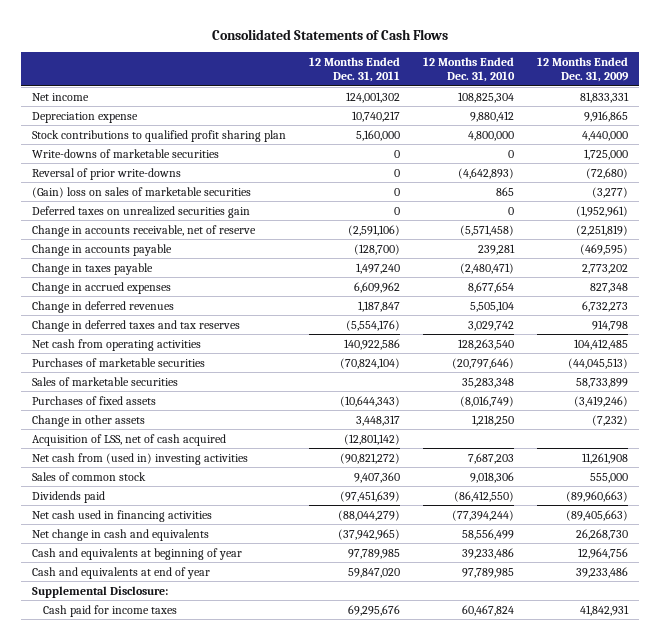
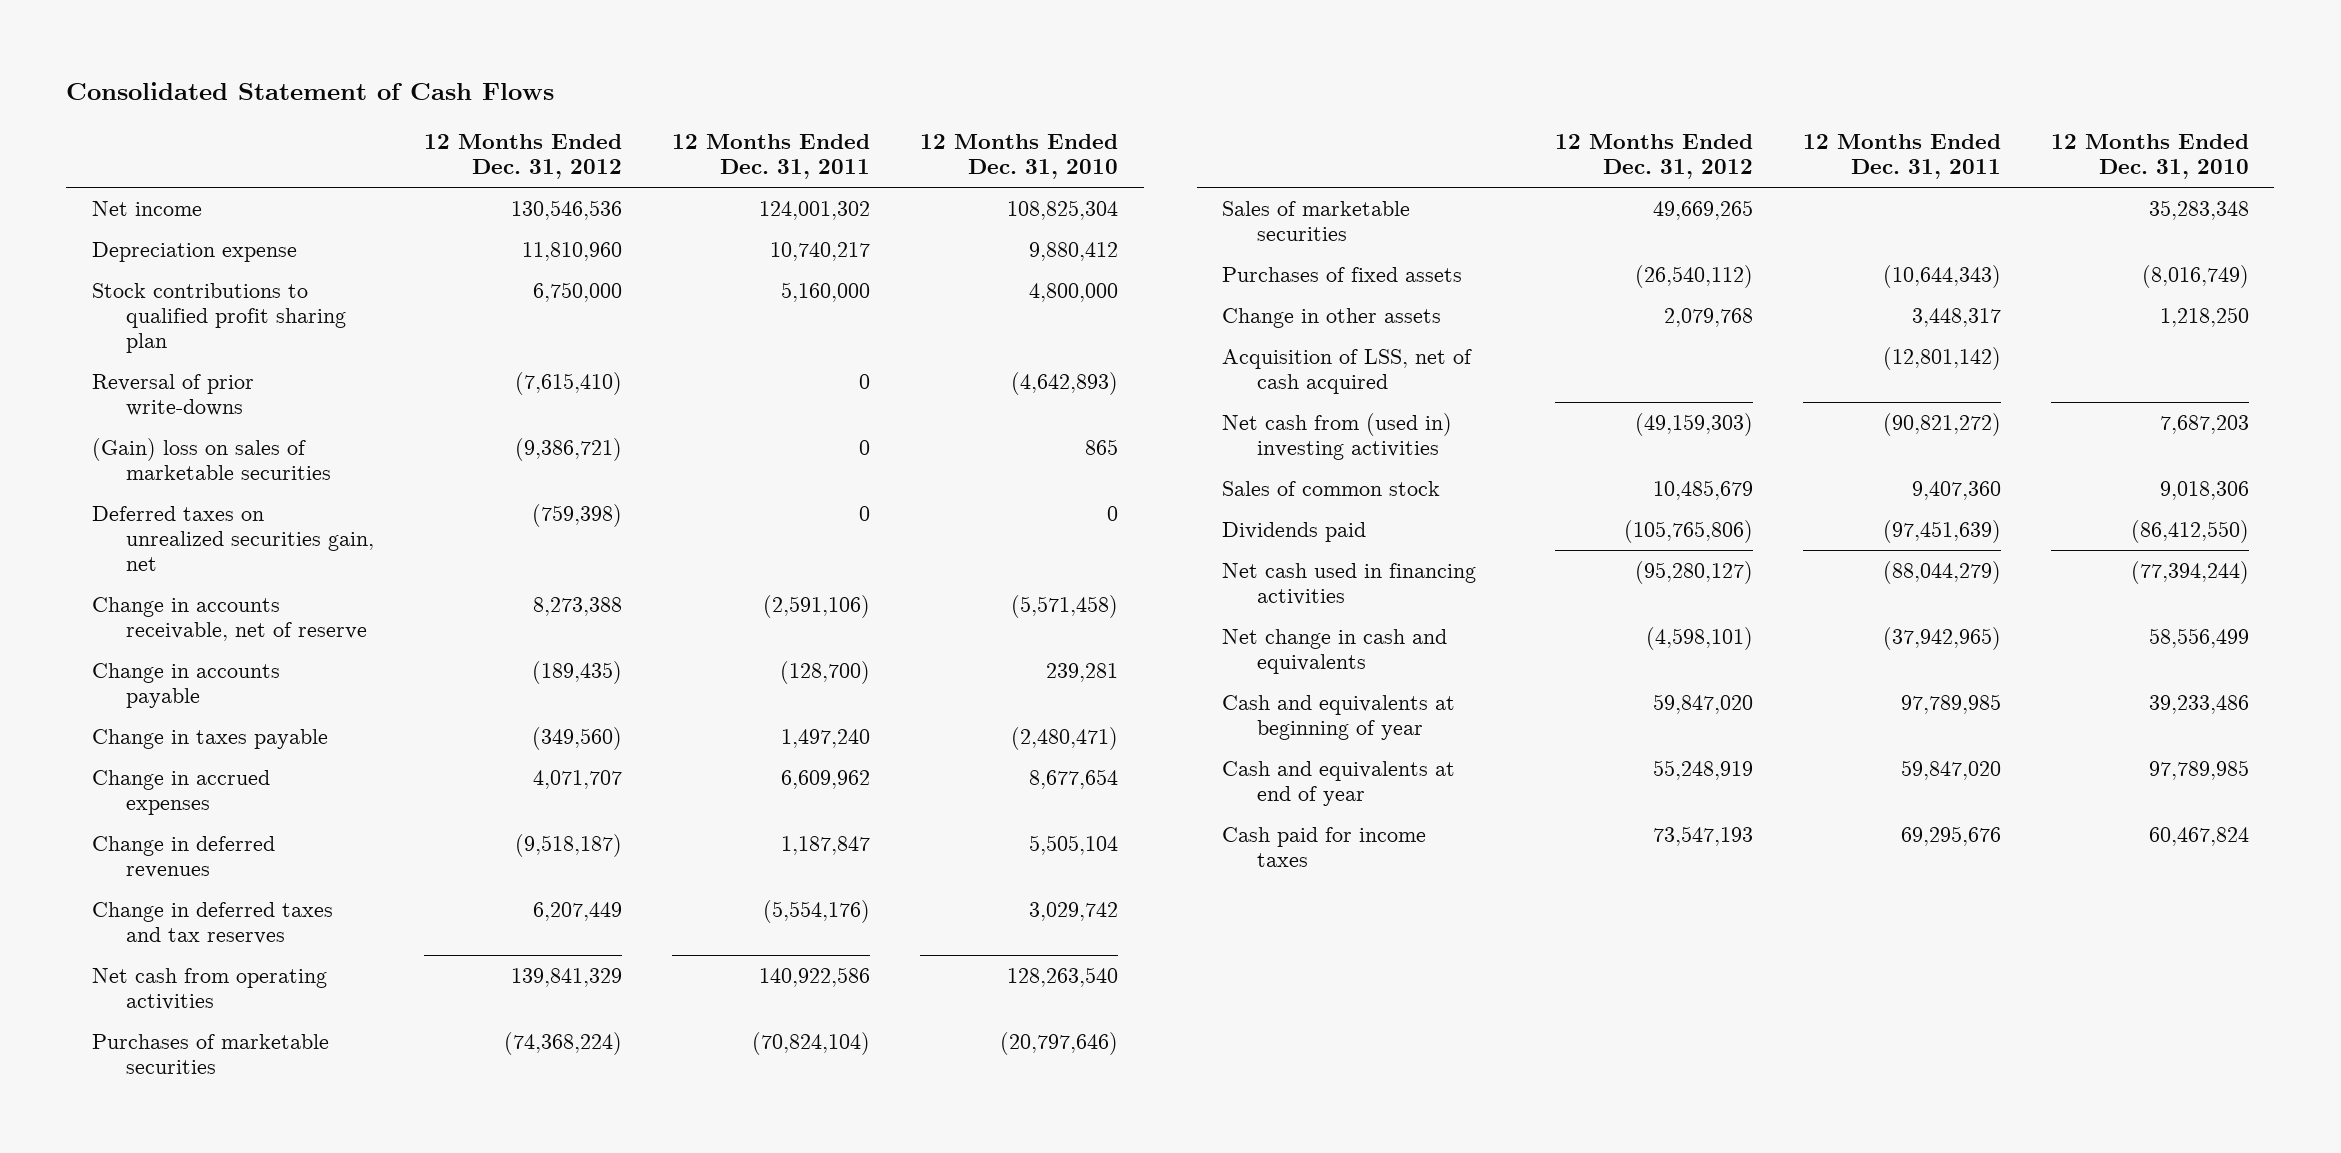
[212,28,449,40] Consolidated Statements of Cash Flows -> [66,81,555,100] Consolidated Statement of Cash Flows
[536,56,629,83] 12 Months Ended Dec. 31, 2009 -> none
none -> [424,134,623,180] 12 Months Ended Dec. 31, 2012
[32,148,220,158] Write-downs of marketable securities -> none
[32,205,251,218] Deferred taxes on unrealized securities gain -> [91,505,374,572] Deferred taxes on unrealized securities gain, net
[32,585,169,598] Supplemental Disclosure: -> none

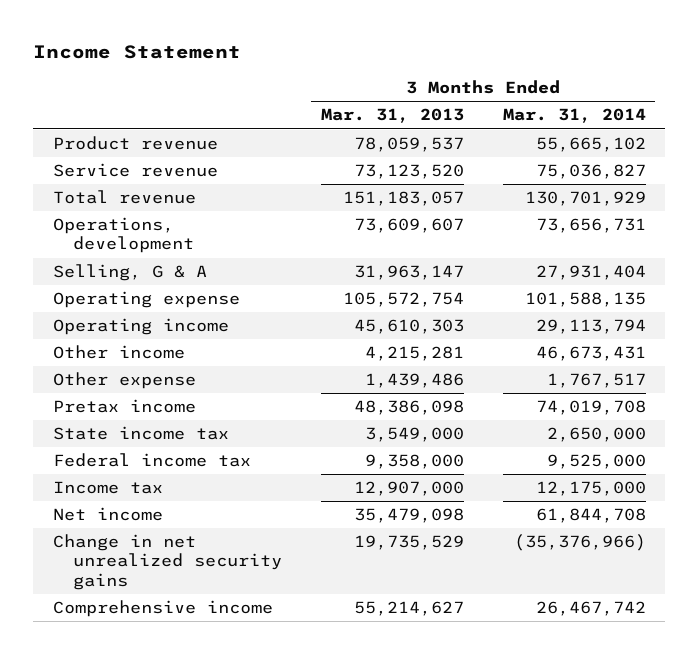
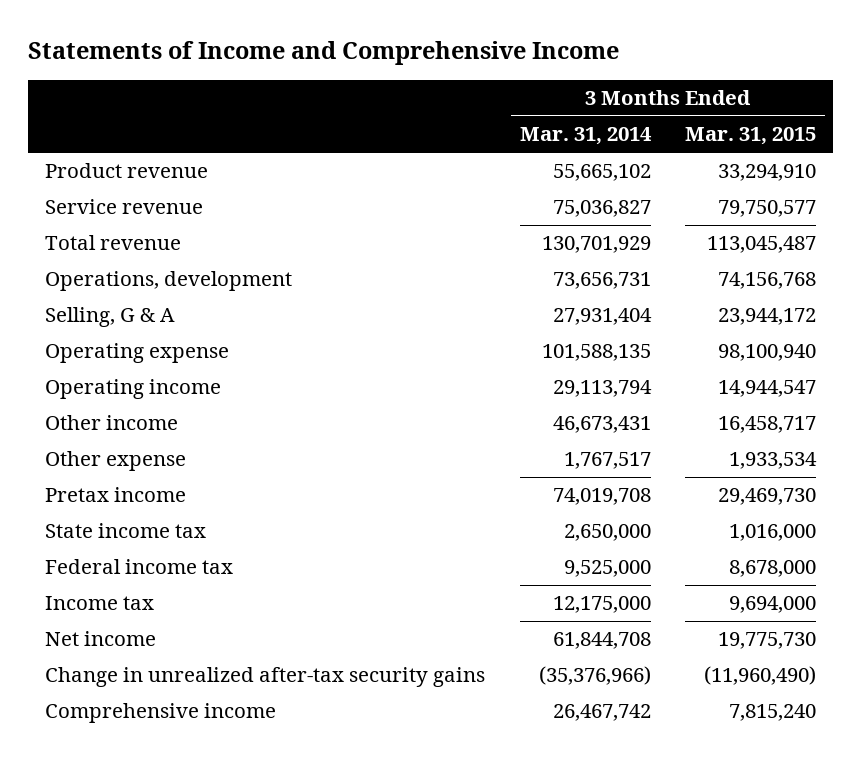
[33,44,242,59] Income Statement -> [27,41,619,66] Statements of Income and Comprehensive Income
[320,108,464,124] Mar. 31, 2013 -> none
none -> [685,127,817,146] Mar. 31, 2015
[52,534,282,590] Change in net unrealized security gains -> [44,667,485,688] Change in unrealized after-tax security gains

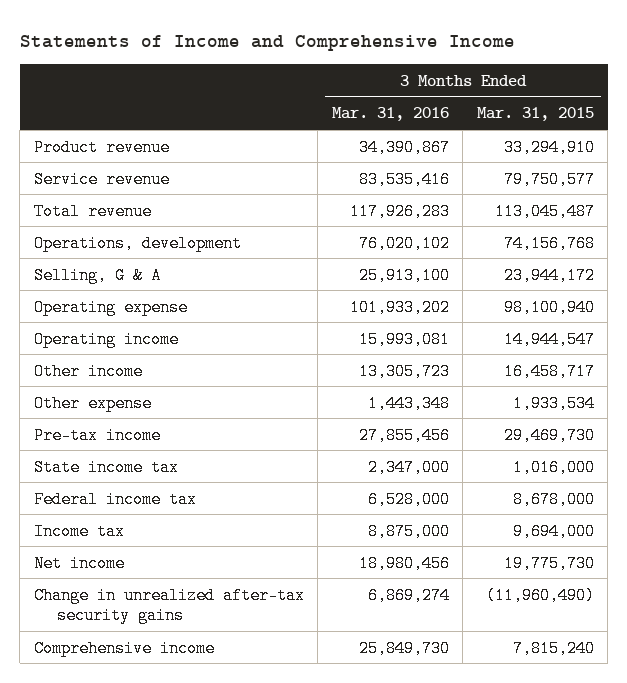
[519,127,652,146] Mar. 31, 2014 -> none
none -> [331,107,449,122] Mar. 31, 2016
[44,487,186,503] Pretax income -> [33,426,161,444] Pre-tax income

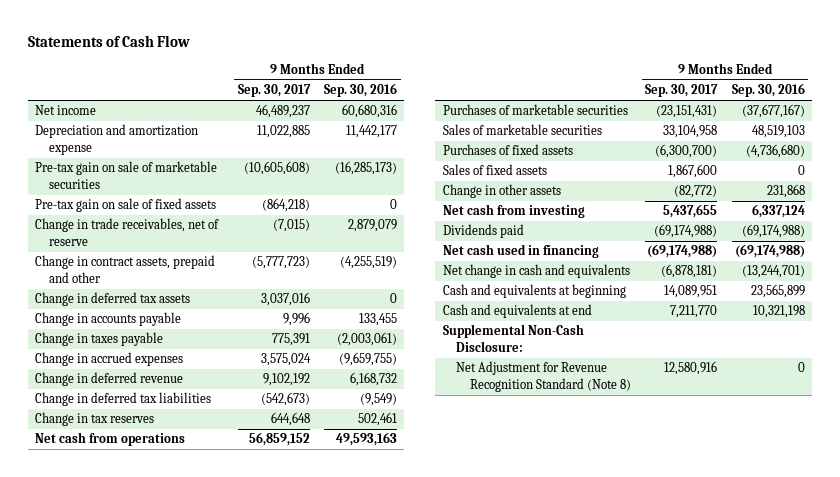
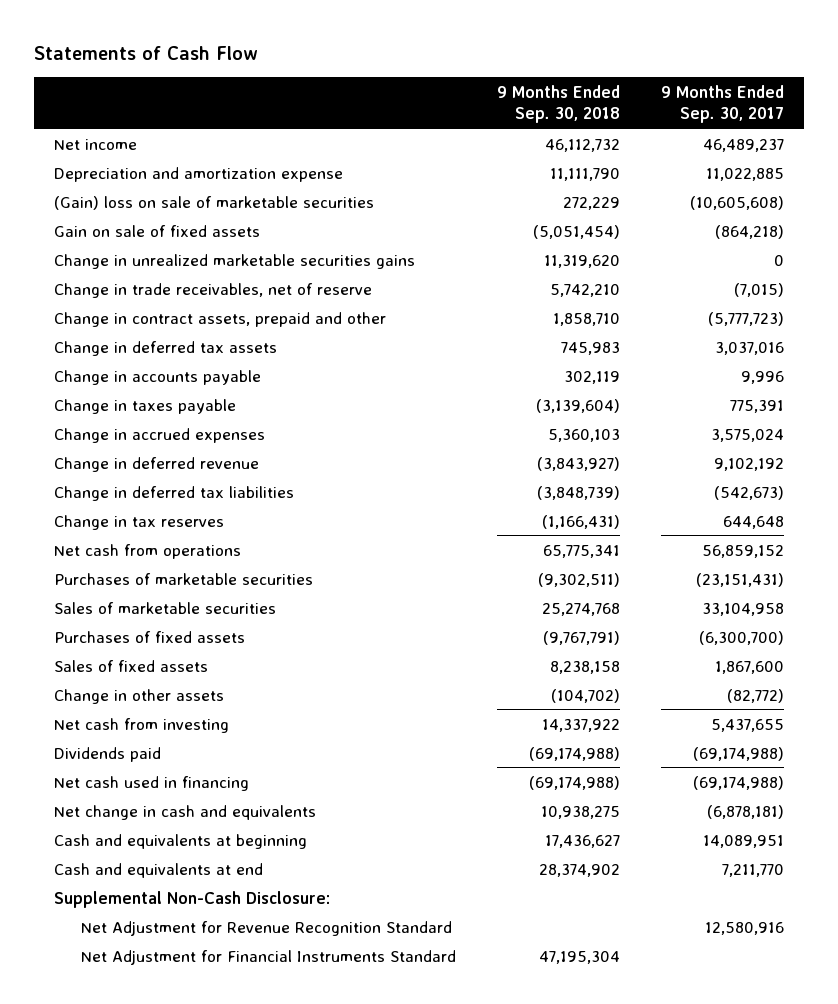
[323,83,397,98] Sep. 30, 2016 -> none
none -> [496,84,620,124] 9 Months Ended Sep. 30, 2018
[34,161,217,189] Pre-tax gain on sale of marketable securities -> [54,195,375,210] (Gain) loss on sale of marketable securities
[34,198,216,213] Pre-tax gain on sale of fixed assets -> [54,224,261,237] Gain on sale of fixed assets
none -> [54,253,416,269] Change in unrealized marketable securities gains
[456,361,631,392] Net Adjustment for Revenue Recognition Standard (Note 8) -> [80,920,452,936] Net Adjustment for Revenue Recognition Standard
none -> [80,949,456,965] Net Adjustment for Financial Instruments Standard

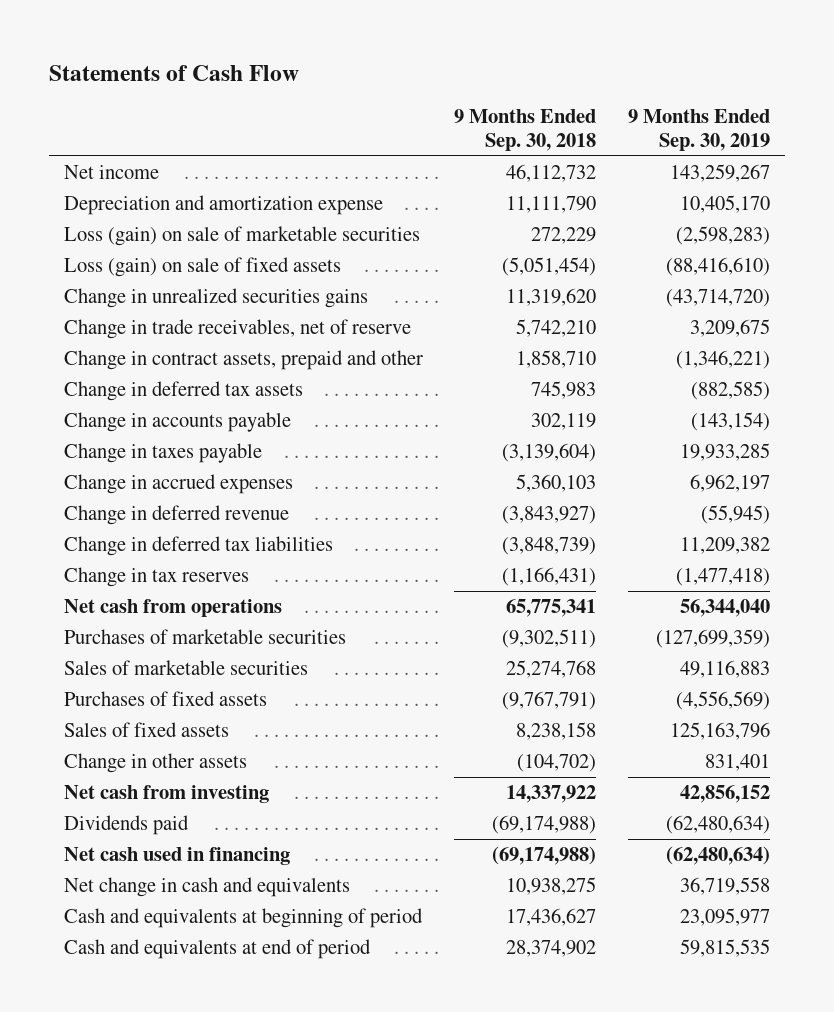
[660,84,784,124] 9 Months Ended Sep. 30, 2017 -> none
none -> [627,109,770,152] 9 Months Ended Sep. 30, 2019
[54,195,375,210] (Gain) loss on sale of marketable securities -> [64,226,421,247] Loss (gain) on sale of marketable securities
[54,224,261,237] Gain on sale of fixed assets -> [64,257,342,278] Loss (gain) on sale of fixed assets
[54,253,416,269] Change in unrealized marketable securities gains -> [64,288,369,309] Change in unrealized securities gains
[54,890,331,908] Supplemental Non-Cash Disclosure: -> none
[80,920,452,936] Net Adjustment for Revenue Recognition Standard -> none
[80,949,456,965] Net Adjustment for Financial Instruments Standard -> none
[54,833,308,849] Cash and equivalents at beginning -> [64,908,424,929] Cash and equivalents at beginning of period
[54,862,264,878] Cash and equivalents at end -> [64,939,372,960] Cash and equivalents at end of period

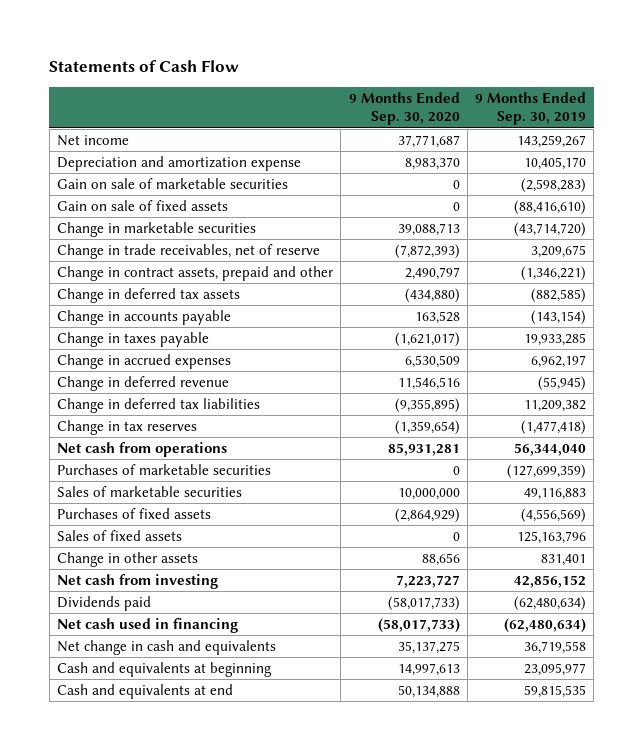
[454,109,597,152] 9 Months Ended Sep. 30, 2018 -> none
none -> [348,92,460,126] 9 Months Ended Sep. 30, 2020
[64,226,421,247] Loss (gain) on sale of marketable securities -> [56,177,288,189] Gain on sale of marketable securities
[64,257,342,278] Loss (gain) on sale of fixed assets -> [56,199,228,211] Gain on sale of fixed assets
[64,288,369,309] Change in unrealized securities gains -> [56,221,256,237] Change in marketable securities
[64,908,424,929] Cash and equivalents at beginning of period -> [56,661,272,677] Cash and equivalents at beginning
[64,939,372,960] Cash and equivalents at end of period -> [56,683,233,699] Cash and equivalents at end

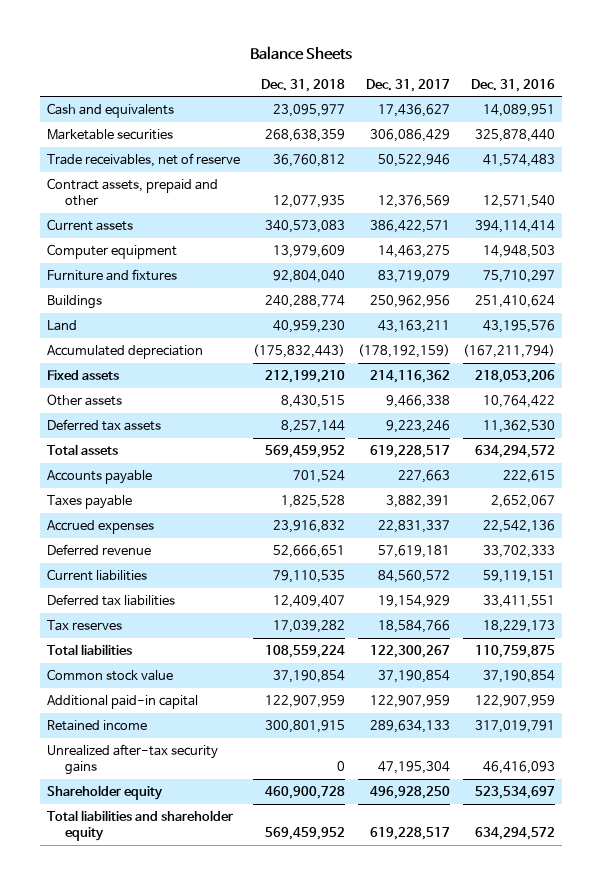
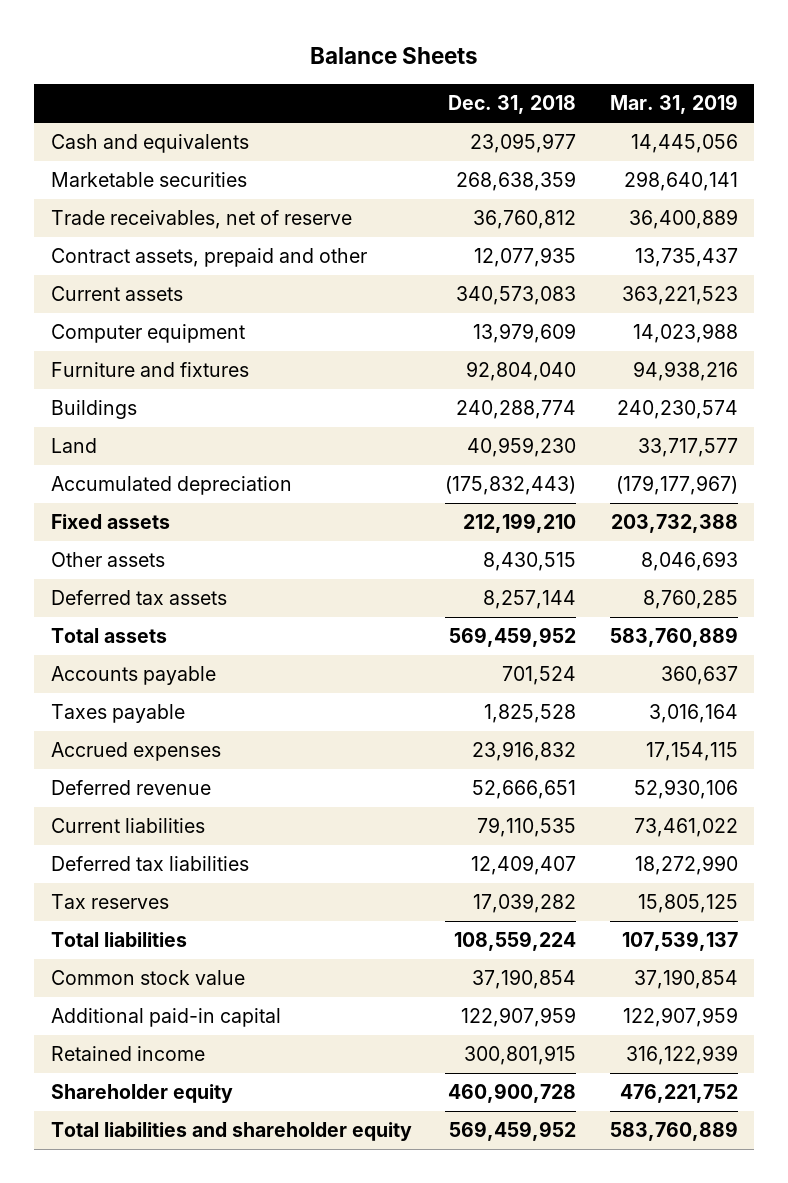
[366,78,451,92] Dec. 31, 2017 -> none
[471,78,556,92] Dec. 31, 2016 -> none
none -> [609,94,738,115] Mar. 31, 2019
[46,743,218,775] Unrealized after-tax security gains -> none

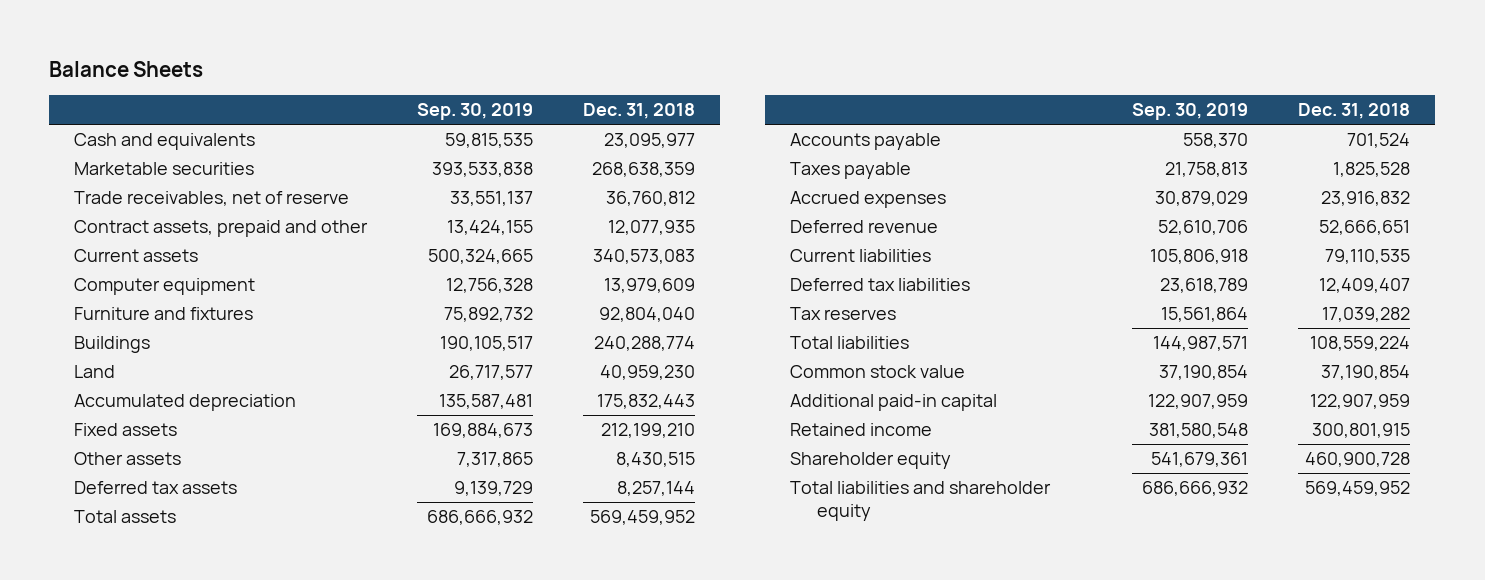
[609,94,738,115] Mar. 31, 2019 -> none
none -> [417,103,534,121] Sep. 30, 2019
[445,476,577,496] (175,832,443) -> [596,393,695,409] 175,832,443

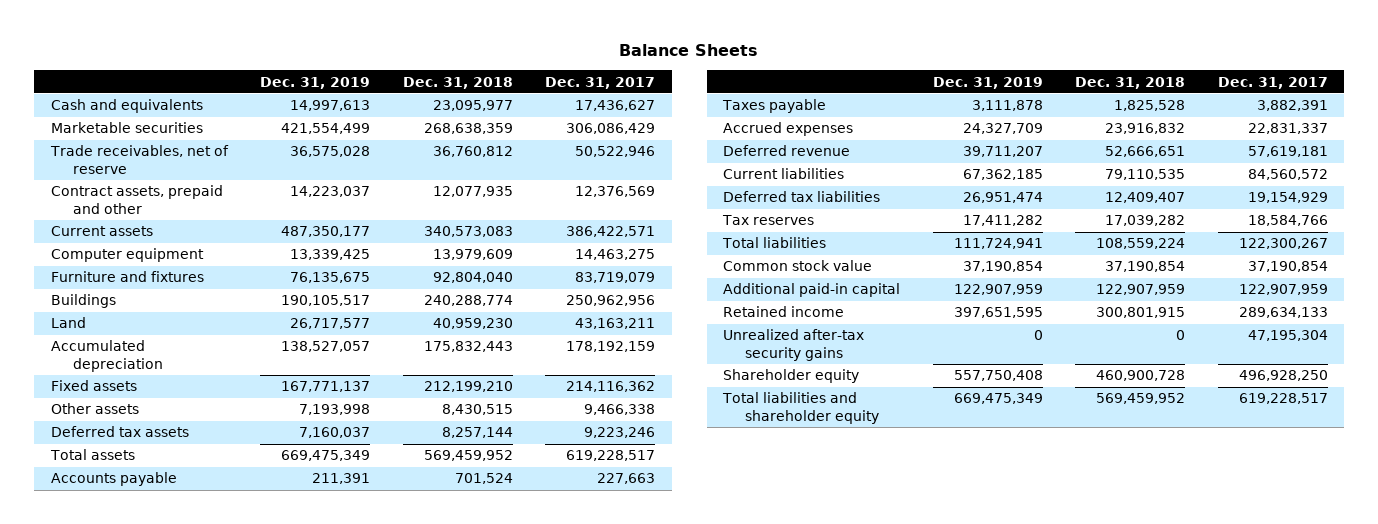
[417,103,534,121] Sep. 30, 2019 -> none
none -> [260,76,371,89] Dec. 31, 2019
none -> [545,76,656,89] Dec. 31, 2017
none -> [723,329,865,361] Unrealized after-tax security gains

